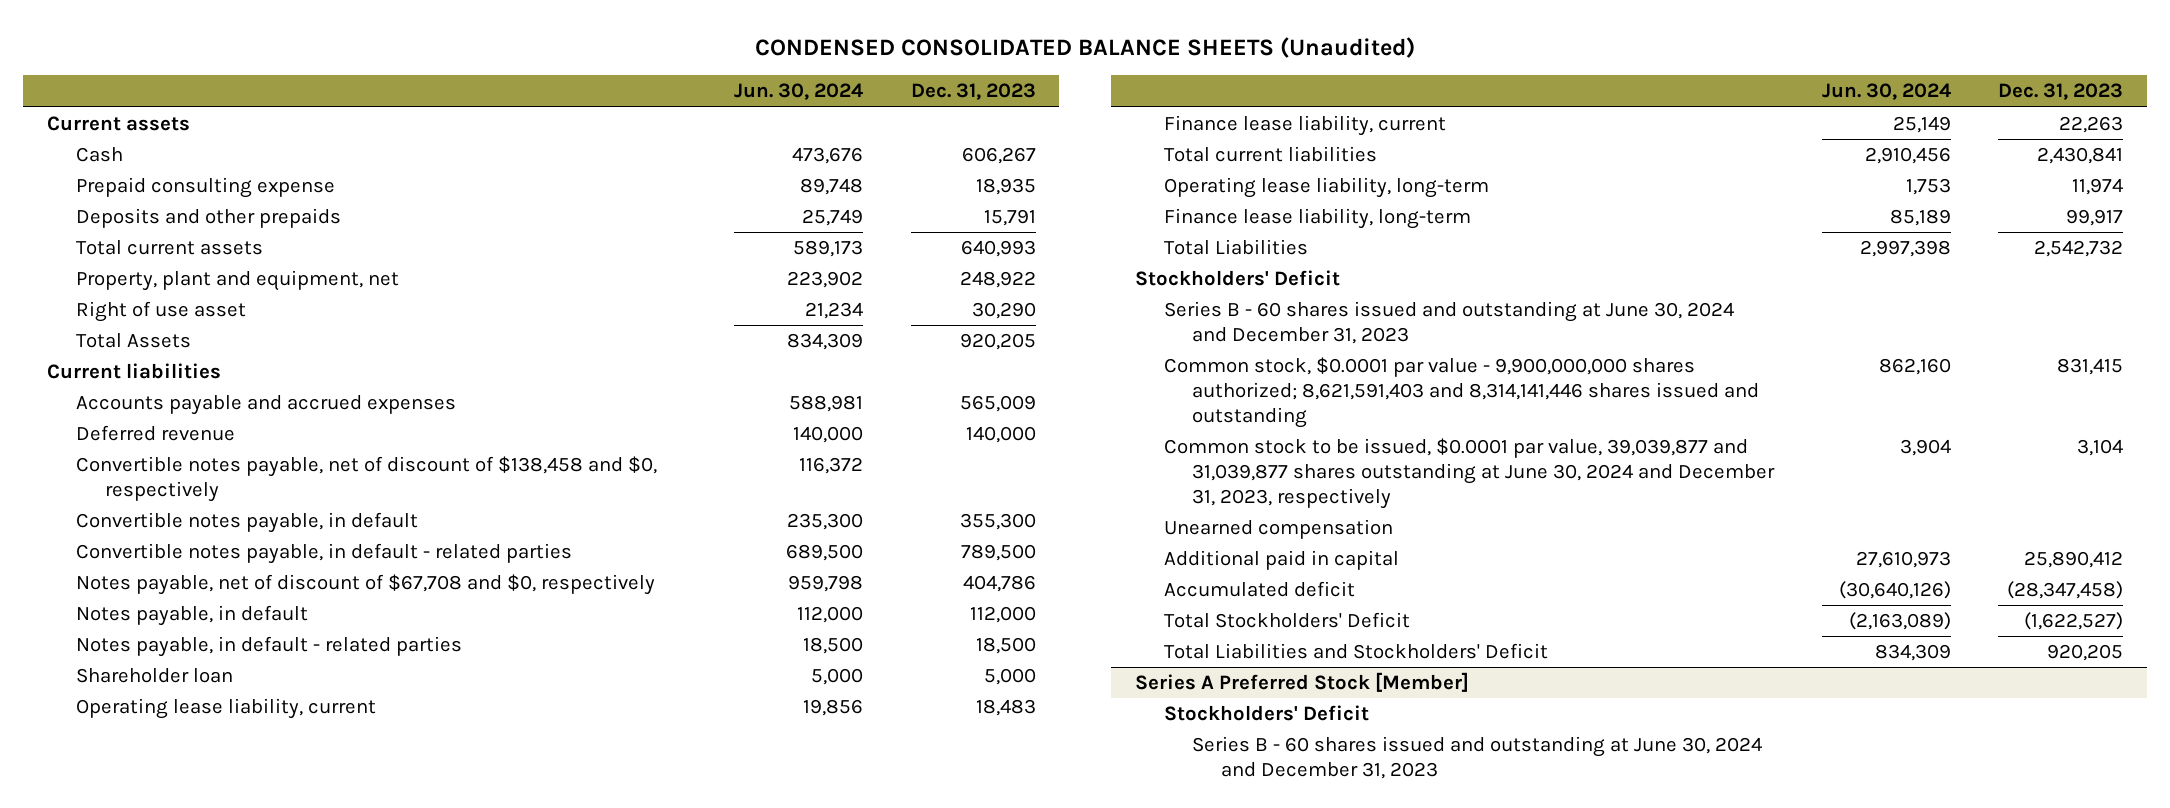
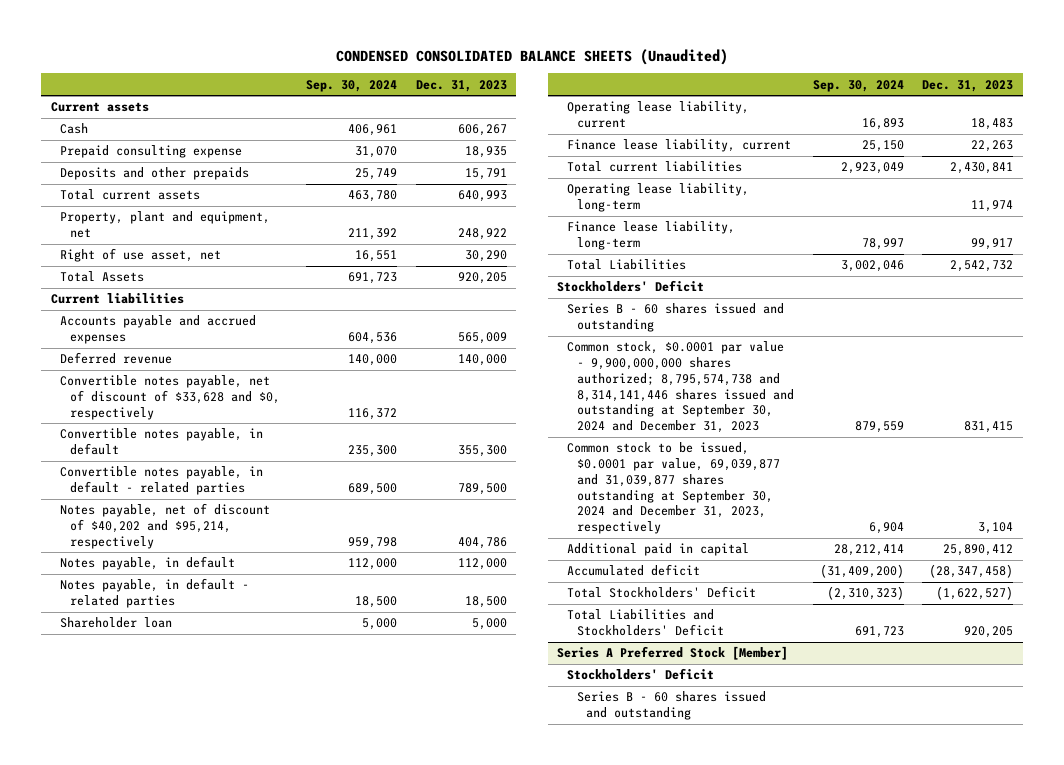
[734,83,864,101] Jun. 30, 2024 -> none
none -> [306,79,398,92] Sep. 30, 2024
[75,301,246,323] Right of use asset -> [60,248,222,263] Right of use asset, net
[75,456,657,503] Convertible notes payable, net of discount of $138,458 and $0, respectively -> [60,375,281,420] Convertible notes payable, net of discount of $33,628 and $0, respectively
[75,574,655,596] Notes payable, net of discount of $67,708 and $0, respectively -> [60,503,271,549] Notes payable, net of discount of $40,202 and $95,214, respectively
[1163,519,1393,540] Unearned compensation -> none
[1163,301,1734,345] Series B - 60 shares issued and outstanding at June 30, 2024 and December 31, 2023 -> [566,303,784,333] Series B - 60 shares issued and outstanding
[1163,357,1760,429] Common stock, $0.0001 par value - 9,900,000,000 shares authorized; 8,621,591,403 and 8,314,141,446 shares issued and outstanding -> [566,341,794,434] Common stock, $0.0001 par value - 9,900,000,000 shares authorized; 8,795,574,738 and 8,314,141,446 shares issued and outstanding at September 30, 2024 and December 31, 2023
[1163,438,1776,510] Common stock to be issued, $0.0001 par value, 39,039,877 and 31,039,877 shares outstanding at June 30, 2024 and December 31, 2023, respectively -> [566,442,780,535] Common stock to be issued, $0.0001 par value, 69,039,877 and 31,039,877 shares outstanding at September 30, 2024 and December 31, 2023, respectively
[1192,736,1763,780] Series B - 60 shares issued and outstanding at June 30, 2024 and December 31, 2023 -> [576,691,766,721] Series B - 60 shares issued and outstanding

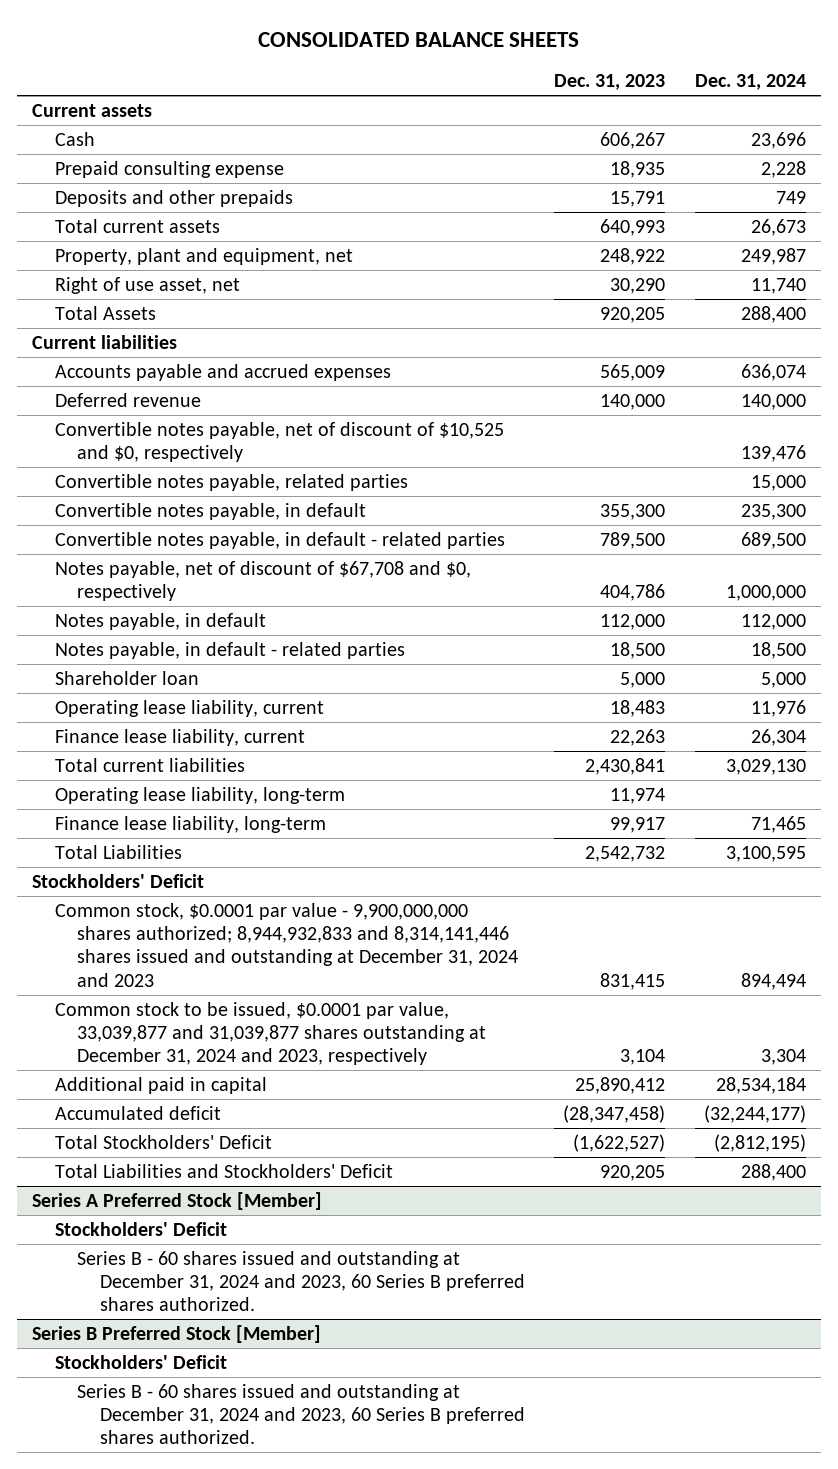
[335,48,728,65] CONDENSED CONSOLIDATED BALANCE SHEETS (Unaudited) -> [257,32,579,48] CONSOLIDATED BALANCE SHEETS
[306,79,398,92] Sep. 30, 2024 -> none
none -> [694,74,806,91] Dec. 31, 2024
[60,375,281,420] Convertible notes payable, net of discount of $33,628 and $0, respectively -> [54,421,504,463] Convertible notes payable, net of discount of $10,525 and $0, respectively
none -> [54,473,408,491] Convertible notes payable, related parties
[60,503,271,549] Notes payable, net of discount of $40,202 and $95,214, respectively -> [54,560,471,602] Notes payable, net of discount of $67,708 and $0, respectively
[566,303,784,333] Series B - 60 shares issued and outstanding -> none
[566,341,794,434] Common stock, $0.0001 par value - 9,900,000,000 shares authorized; 8,795,574,738 and 8,314,141,446 shares issued and outstanding at September 30, 2024 and December 31, 2023 -> [54,902,519,987] Common stock, $0.0001 par value - 9,900,000,000 shares authorized; 8,944,932,833 and 8,314,141,446 shares issued and outstanding at December 31, 2024 and 2023
[566,442,780,535] Common stock to be issued, $0.0001 par value, 69,039,877 and 31,039,877 shares outstanding at September 30, 2024 and December 31, 2023, respectively -> [54,1001,487,1066] Common stock to be issued, $0.0001 par value, 33,039,877 and 31,039,877 shares outstanding at December 31, 2024 and 2023, respectively
[576,691,766,721] Series B - 60 shares issued and outstanding -> [77,1250,525,1312] Series B - 60 shares issued and outstanding at December 31, 2024 and 2023, 60 Series B preferred shares authorized.
none -> [31,1324,321,1343] Series B Preferred Stock [Member]
none -> [54,1354,227,1369] Stockholders' Deficit
none -> [77,1383,525,1445] Series B - 60 shares issued and outstanding at December 31, 2024 and 2023, 60 Series B preferred shares authorized.

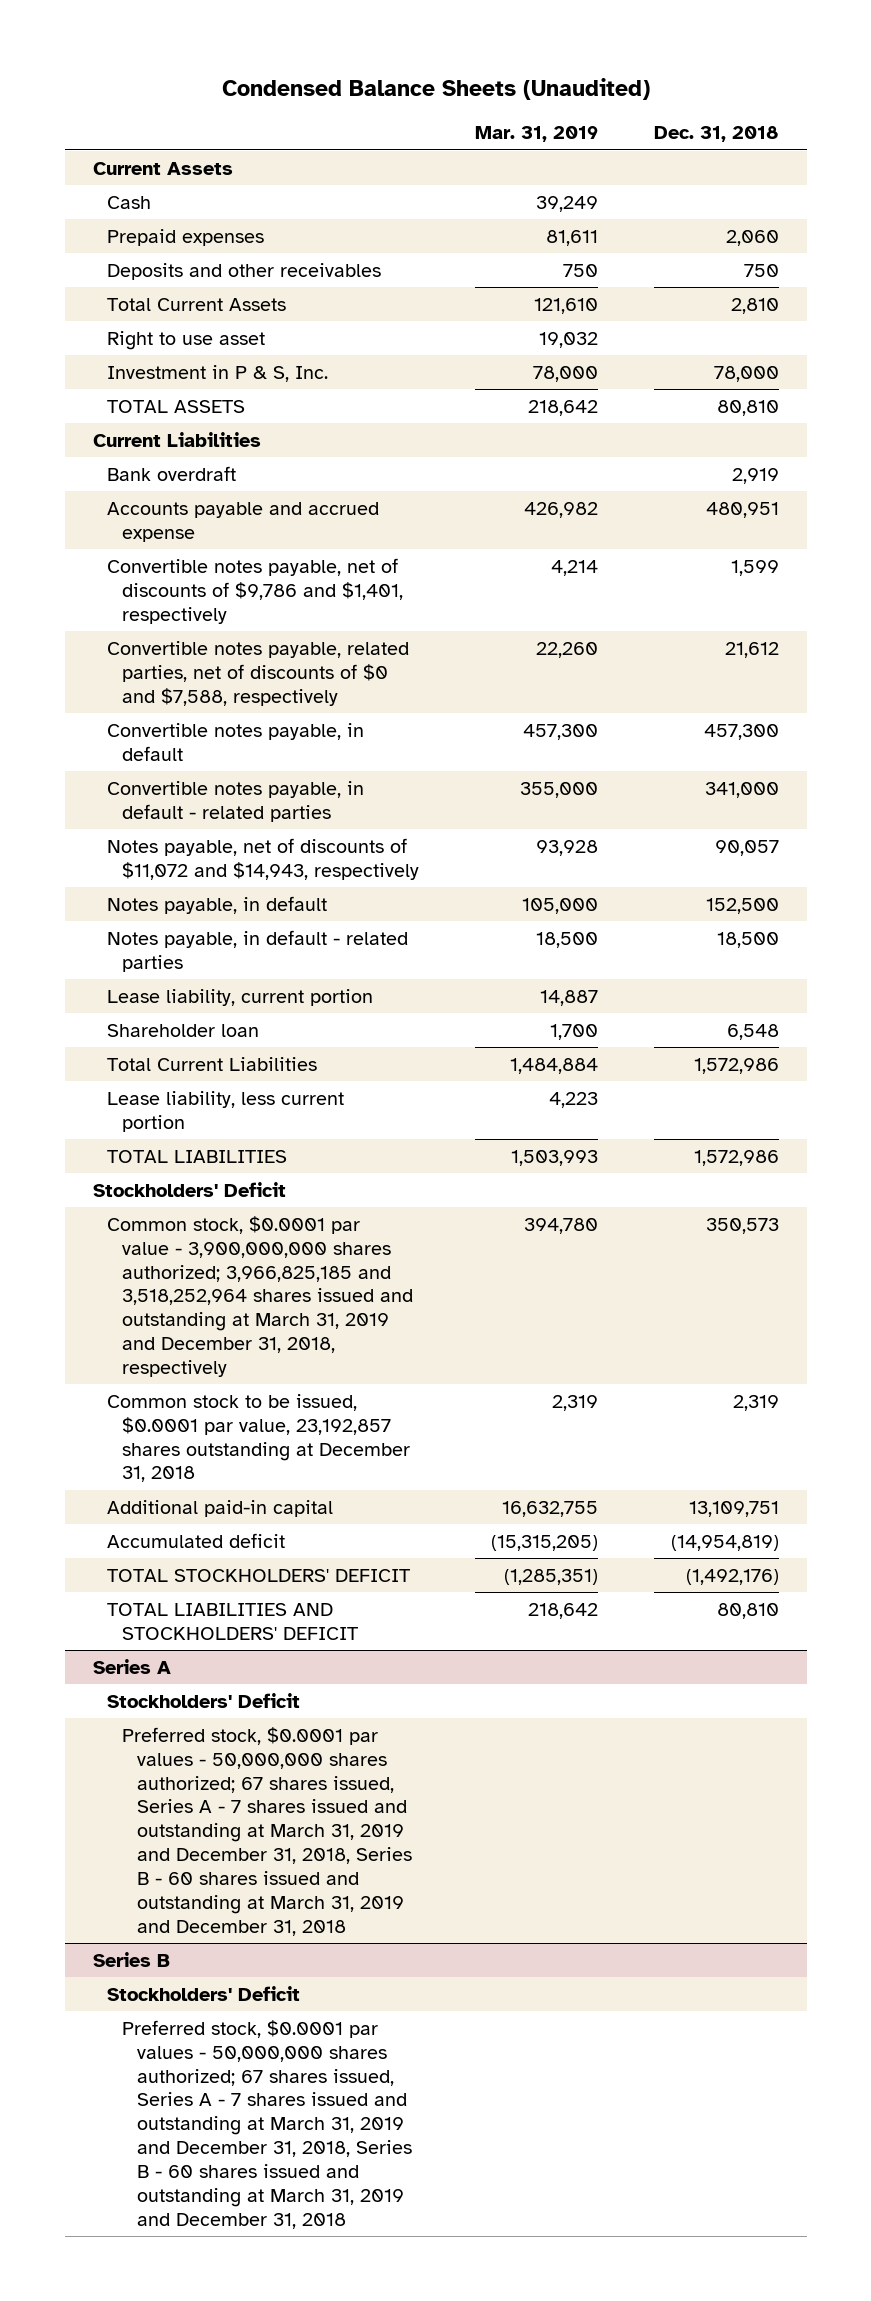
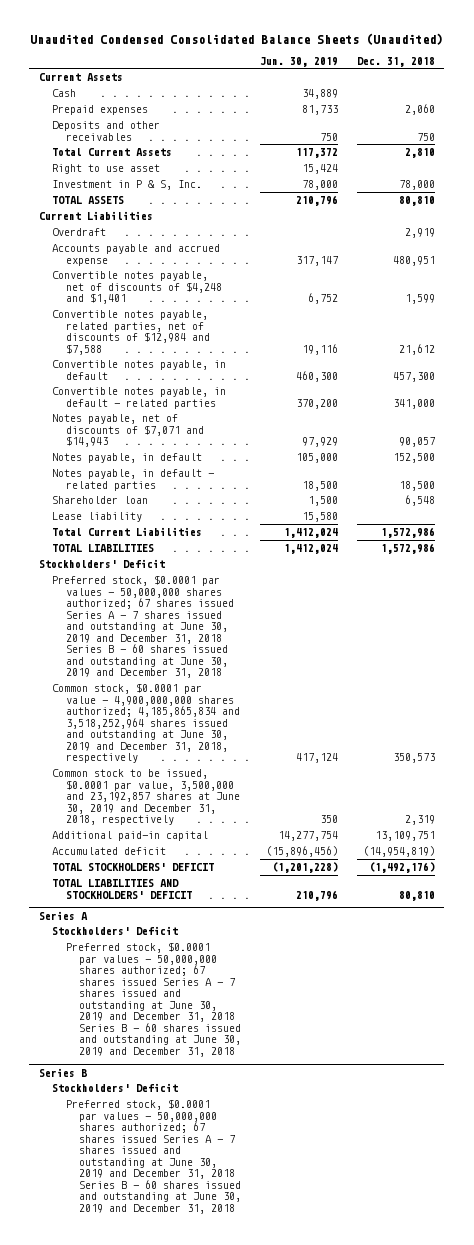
[221,77,650,100] Condensed Balance Sheets (Unaudited) -> [29,32,443,45] Unaudited Condensed Consolidated Balance Sheets (Unaudited)
[474,126,598,143] Mar. 31, 2019 -> none
none -> [259,56,338,67] Jun. 30, 2019
[107,465,237,481] Bank overdraft -> [52,228,107,237] Overdraft
[107,557,404,624] Convertible notes payable, net of discounts of $9,786 and $1,401, respectively -> [52,271,222,305] Convertible notes payable, net of discounts of $4,248 and $1,401
[107,640,410,706] Convertible notes payable, related parties, net of discounts of $0 and $7,588, respectively -> [52,310,210,355] Convertible notes payable, related parties, net of discounts of $12,984 and $7,588
[107,837,420,880] Notes payable, net of discounts of $11,072 and $14,943, respectively -> [52,414,204,448] Notes payable, net of discounts of $7,071 and $14,943
[107,988,374,1006] Lease liability, current portion -> none
none -> [52,512,143,523] Lease liability
[107,1090,345,1132] Lease liability, less current portion -> none
none -> [52,575,234,679] Preferred stock, $0.0001 par values - 50,000,000 shares authorized; 67 shares issued Series A - 7 shares issued and outstanding at June 30, 2019 and December 31, 2018 Series B - 60 shares issued and outstanding at June 30, 2019 and December 31, 2018
[107,1215,414,1377] Common stock, $0.0001 par value - 3,900,000,000 shares authorized; 3,966,825,185 and 3,518,252,964 shares issued and outstanding at March 31, 2019 and December 31, 2018, respectively -> [52,683,240,764] Common stock, $0.0001 par value - 4,900,000,000 shares authorized; 4,185,865,834 and 3,518,252,964 shares issued and outstanding at June 30, 2019 and December 31, 2018, respectively
[107,1393,411,1483] Common stock to be issued, $0.0001 par value, 23,192,857 shares outstanding at December 31, 2018 -> [52,769,240,826] Common stock to be issued, $0.0001 par value, 3,500,000 and 23,192,857 shares at June 30, 2019 and December 31, 2018, respectively
[122,1726,412,1936] Preferred stock, $0.0001 par values - 50,000,000 shares authorized; 67 shares issued, Series A - 7 shares issued and outstanding at March 31, 2019 and December 31, 2018, Series B - 60 shares issued and outstanding at March 31, 2019 and December 31, 2018 -> [65,942,241,1057] Preferred stock, $0.0001 par values - 50,000,000 shares authorized; 67 shares issued Series A - 7 shares issued and outstanding at June 30, 2019 and December 31, 2018 Series B - 60 shares issued and outstanding at June 30, 2019 and December 31, 2018
[122,2019,412,2229] Preferred stock, $0.0001 par values - 50,000,000 shares authorized; 67 shares issued, Series A - 7 shares issued and outstanding at March 31, 2019 and December 31, 2018, Series B - 60 shares issued and outstanding at March 31, 2019 and December 31, 2018 -> [65,1099,241,1214] Preferred stock, $0.0001 par values - 50,000,000 shares authorized; 67 shares issued Series A - 7 shares issued and outstanding at June 30, 2019 and December 31, 2018 Series B - 60 shares issued and outstanding at June 30, 2019 and December 31, 2018

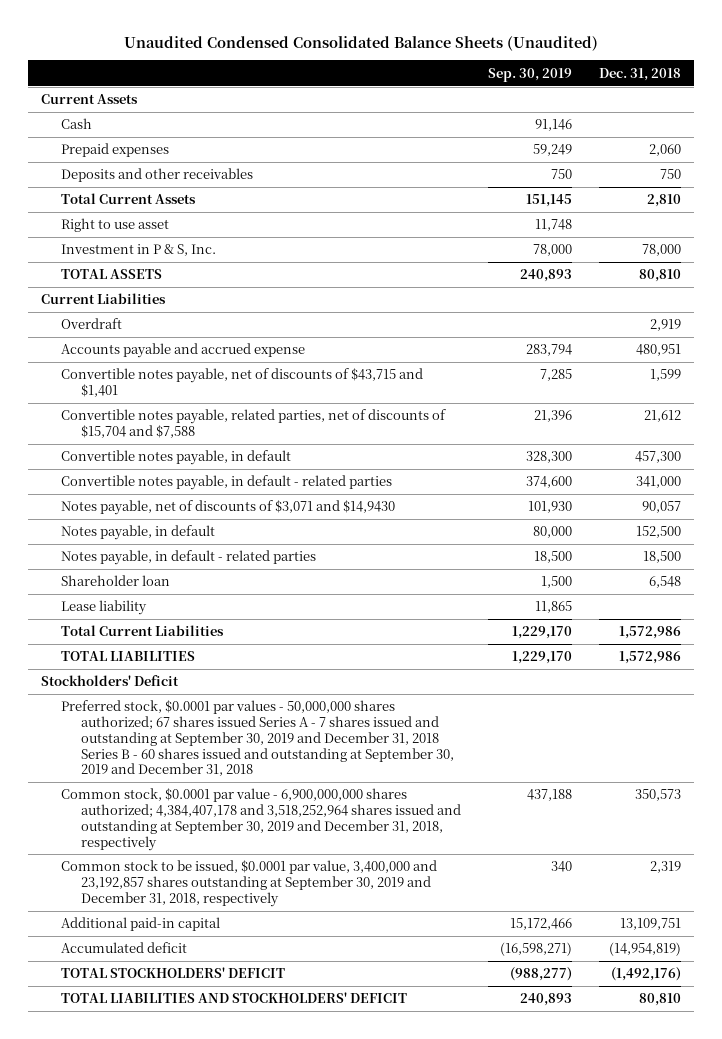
[259,56,338,67] Jun. 30, 2019 -> none
none -> [488,67,573,82] Sep. 30, 2019
[52,271,222,305] Convertible notes payable, net of discounts of $4,248 and $1,401 -> [61,368,424,398] Convertible notes payable, net of discounts of $43,715 and $1,401
[52,310,210,355] Convertible notes payable, related parties, net of discounts of $12,984 and $7,588 -> [61,409,447,439] Convertible notes payable, related parties, net of discounts of $15,704 and $7,588
[52,414,204,448] Notes payable, net of discounts of $7,071 and $14,943 -> [61,500,396,516] Notes payable, net of discounts of $3,071 and $14,9430
[52,575,234,679] Preferred stock, $0.0001 par values - 50,000,000 shares authorized; 67 shares issued Series A - 7 shares issued and outstanding at June 30, 2019 and December 31, 2018 Series B - 60 shares issued and outstanding at June 30, 2019 and December 31, 2018 -> [61,700,455,777] Preferred stock, $0.0001 par values - 50,000,000 shares authorized; 67 shares issued Series A - 7 shares issued and outstanding at September 30, 2019 and December 31, 2018 Series B - 60 shares issued and outstanding at September 30, 2019 and December 31, 2018
[52,683,240,764] Common stock, $0.0001 par value - 4,900,000,000 shares authorized; 4,185,865,834 and 3,518,252,964 shares issued and outstanding at June 30, 2019 and December 31, 2018, respectively -> [61,788,462,851] Common stock, $0.0001 par value - 6,900,000,000 shares authorized; 4,384,407,178 and 3,518,252,964 shares issued and outstanding at September 30, 2019 and December 31, 2018, respectively
[52,769,240,826] Common stock to be issued, $0.0001 par value, 3,500,000 and 23,192,857 shares at June 30, 2019 and December 31, 2018, respectively -> [61,860,438,907] Common stock to be issued, $0.0001 par value, 3,400,000 and 23,192,857 shares outstanding at September 30, 2019 and December 31, 2018, respectively
[38,910,88,920] Series A -> none
[52,926,179,936] Stockholders' Deficit -> none
[65,942,241,1057] Preferred stock, $0.0001 par values - 50,000,000 shares authorized; 67 shares issued Series A - 7 shares issued and outstanding at June 30, 2019 and December 31, 2018 Series B - 60 shares issued and outstanding at June 30, 2019 and December 31, 2018 -> none
[38,1067,87,1077] Series B -> none
[52,1083,179,1093] Stockholders' Deficit -> none
[65,1099,241,1214] Preferred stock, $0.0001 par values - 50,000,000 shares authorized; 67 shares issued Series A - 7 shares issued and outstanding at June 30, 2019 and December 31, 2018 Series B - 60 shares issued and outstanding at June 30, 2019 and December 31, 2018 -> none

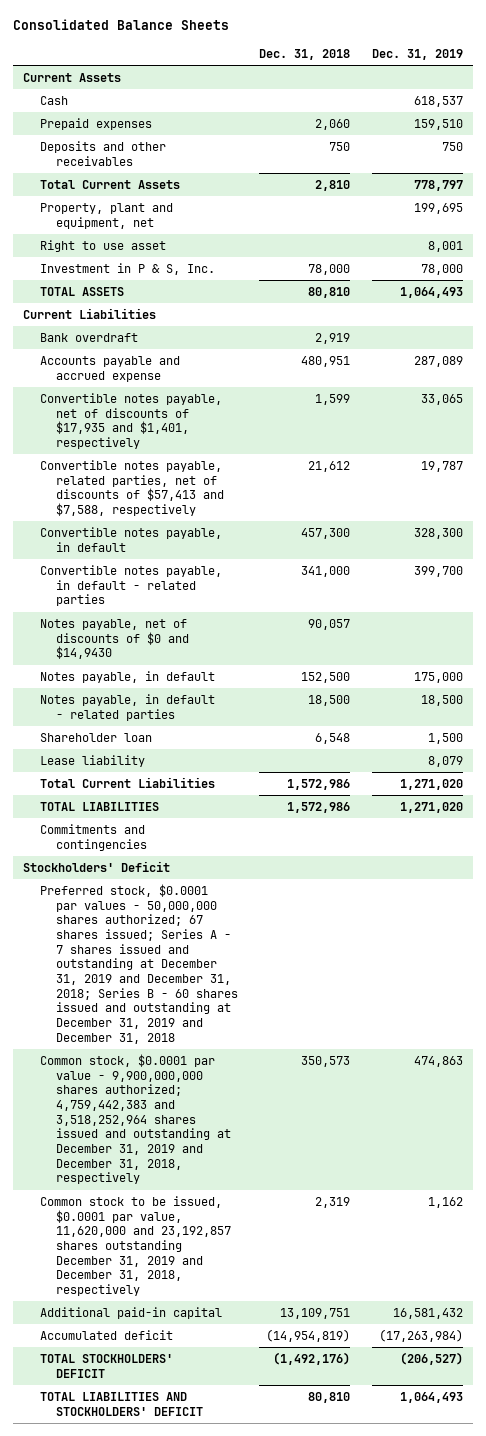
[123,35,598,51] Unaudited Condensed Consolidated Balance Sheets (Unaudited) -> [12,19,229,31] Consolidated Balance Sheets
[488,67,573,82] Sep. 30, 2019 -> none
none -> [371,48,463,60] Dec. 31, 2019
none -> [39,202,173,229] Property, plant and equipment, net
[61,318,123,330] Overdraft -> [39,332,138,342] Bank overdraft
[61,368,424,398] Convertible notes payable, net of discounts of $43,715 and $1,401 -> [39,392,222,449] Convertible notes payable, net of discounts of $17,935 and $1,401, respectively
[61,409,447,439] Convertible notes payable, related parties, net of discounts of $15,704 and $7,588 -> [39,459,224,516] Convertible notes payable, related parties, net of discounts of $57,413 and $7,588, respectively
[61,500,396,516] Notes payable, net of discounts of $3,071 and $14,9430 -> [39,618,189,660] Notes payable, net of discounts of $0 and $14,9430
none -> [39,823,147,851] Commitments and contingencies
[61,700,455,777] Preferred stock, $0.0001 par values - 50,000,000 shares authorized; 67 shares issued Series A - 7 shares issued and outstanding at September 30, 2019 and December 31, 2018 Series B - 60 shares issued and outstanding at September 30, 2019 and December 31, 2018 -> [39,883,238,1044] Preferred stock, $0.0001 par values - 50,000,000 shares authorized; 67 shares issued; Series A - 7 shares issued and outstanding at December 31, 2019 and December 31, 2018; Series B - 60 shares issued and outstanding at December 31, 2019 and December 31, 2018
[61,788,462,851] Common stock, $0.0001 par value - 6,900,000,000 shares authorized; 4,384,407,178 and 3,518,252,964 shares issued and outstanding at September 30, 2019 and December 31, 2018, respectively -> [39,1053,231,1185] Common stock, $0.0001 par value - 9,900,000,000 shares authorized; 4,759,442,383 and 3,518,252,964 shares issued and outstanding at December 31, 2019 and December 31, 2018, respectively
[61,860,438,907] Common stock to be issued, $0.0001 par value, 3,400,000 and 23,192,857 shares outstanding at September 30, 2019 and December 31, 2018, respectively -> [39,1195,231,1296] Common stock to be issued, $0.0001 par value, 11,620,000 and 23,192,857 shares outstanding December 31, 2019 and December 31, 2018, respectively

